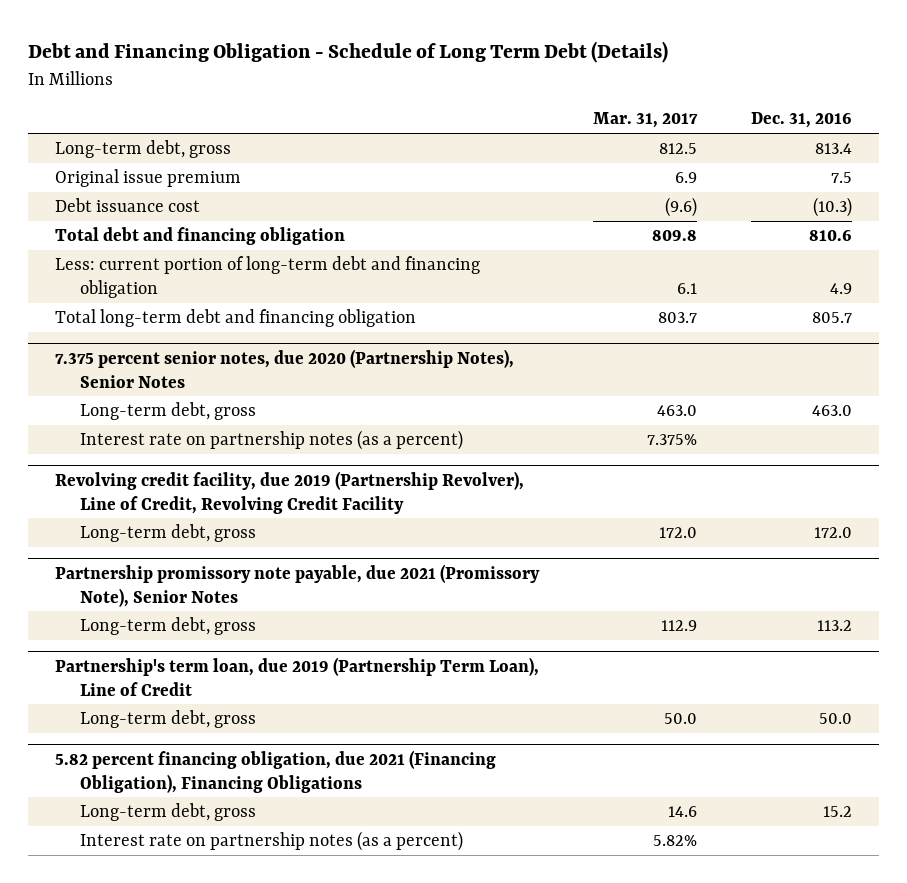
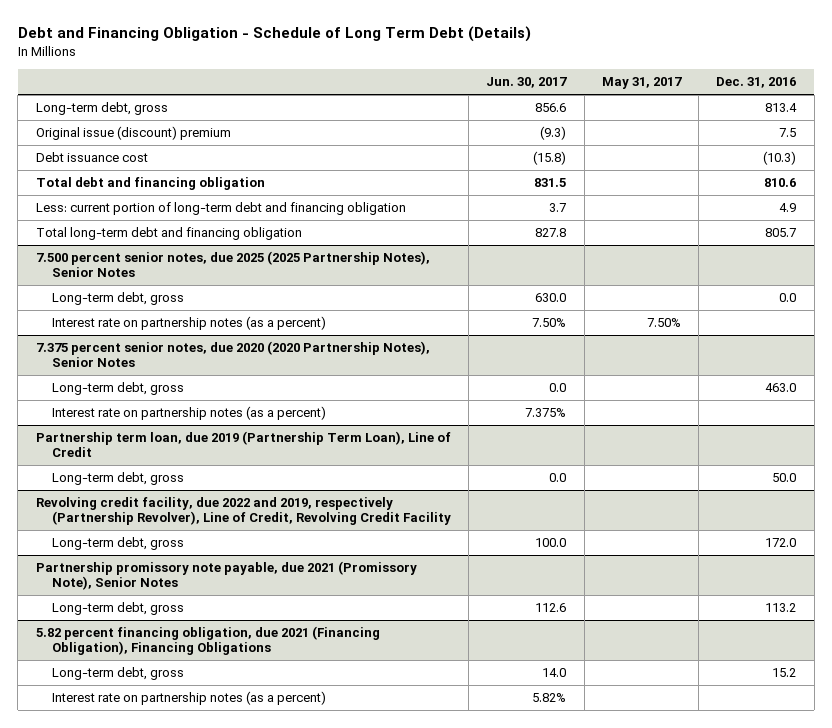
[593,112,699,129] Mar. 31, 2017 -> none
none -> [486,77,568,89] Jun. 30, 2017
none -> [601,77,682,90] May 31, 2017
[55,168,242,187] Original issue premium -> [35,126,231,141] Original issue (discount) premium
none -> [35,251,430,278] 7.500 percent senior notes, due 2025 (2025 Partnership Notes), Senior Notes
none -> [51,292,184,306] Long-term debt, gross
none -> [51,316,326,331] Interest rate on partnership notes (as a percent)
[55,348,515,388] 7.375 percent senior notes, due 2020 (Partnership Notes), Senior Notes -> [35,341,430,368] 7.375 percent senior notes, due 2020 (2020 Partnership Notes), Senior Notes
none -> [35,431,451,458] Partnership term loan, due 2019 (Partnership Term Loan), Line of Credit
none -> [51,472,184,486] Long-term debt, gross
[55,470,525,514] Revolving credit facility, due 2019 (Partnership Revolver), Line of Credit, Revolving Credit Facility -> [35,497,451,526] Revolving credit facility, due 2022 and 2019, respectively (Partnership Revolver), Line of Credit, Revolving Credit Facility
[55,656,540,696] Partnership's term loan, due 2019 (Partnership Term Loan), Line of Credit -> none
[79,709,256,728] Long-term debt, gross -> none

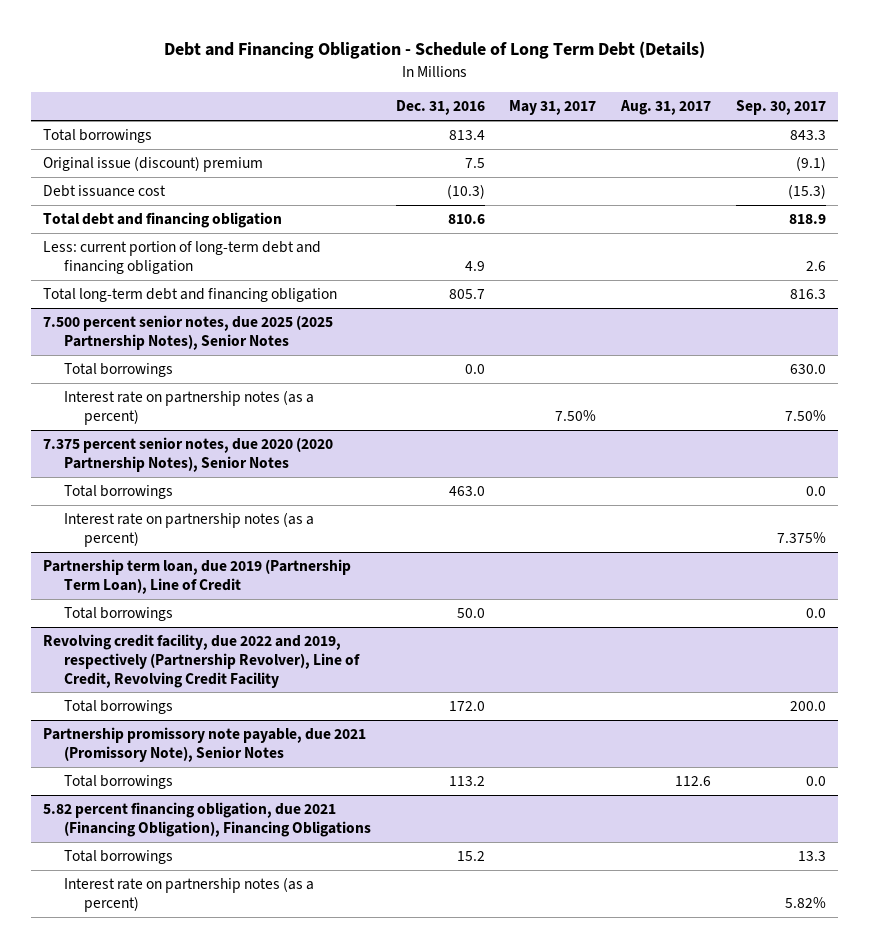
[486,77,568,89] Jun. 30, 2017 -> none
none -> [619,100,711,116] Aug. 31, 2017
none -> [735,100,826,116] Sep. 30, 2017
[35,102,168,116] Long-term debt, gross -> [43,129,153,144] Total borrowings
[51,292,184,306] Long-term debt, gross -> [63,363,173,378] Total borrowings
[51,382,184,396] Long-term debt, gross -> [63,485,173,500] Total borrowings
[51,472,184,486] Long-term debt, gross -> [63,607,173,622] Total borrowings
[51,537,184,551] Long-term debt, gross -> [63,700,173,715] Total borrowings
[51,602,184,616] Long-term debt, gross -> [63,775,173,790] Total borrowings
[51,667,184,681] Long-term debt, gross -> [63,850,173,865] Total borrowings

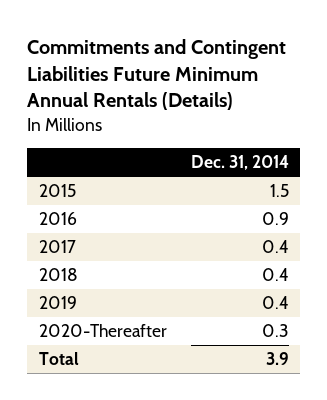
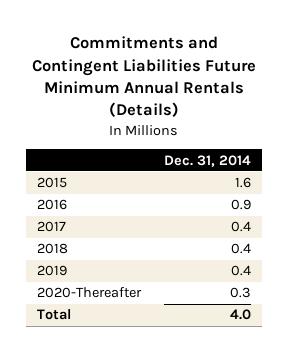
[269,183,289,197] 1.5 -> [234,177,251,189] 1.6
[265,351,289,365] 3.9 -> [229,309,251,321] 4.0

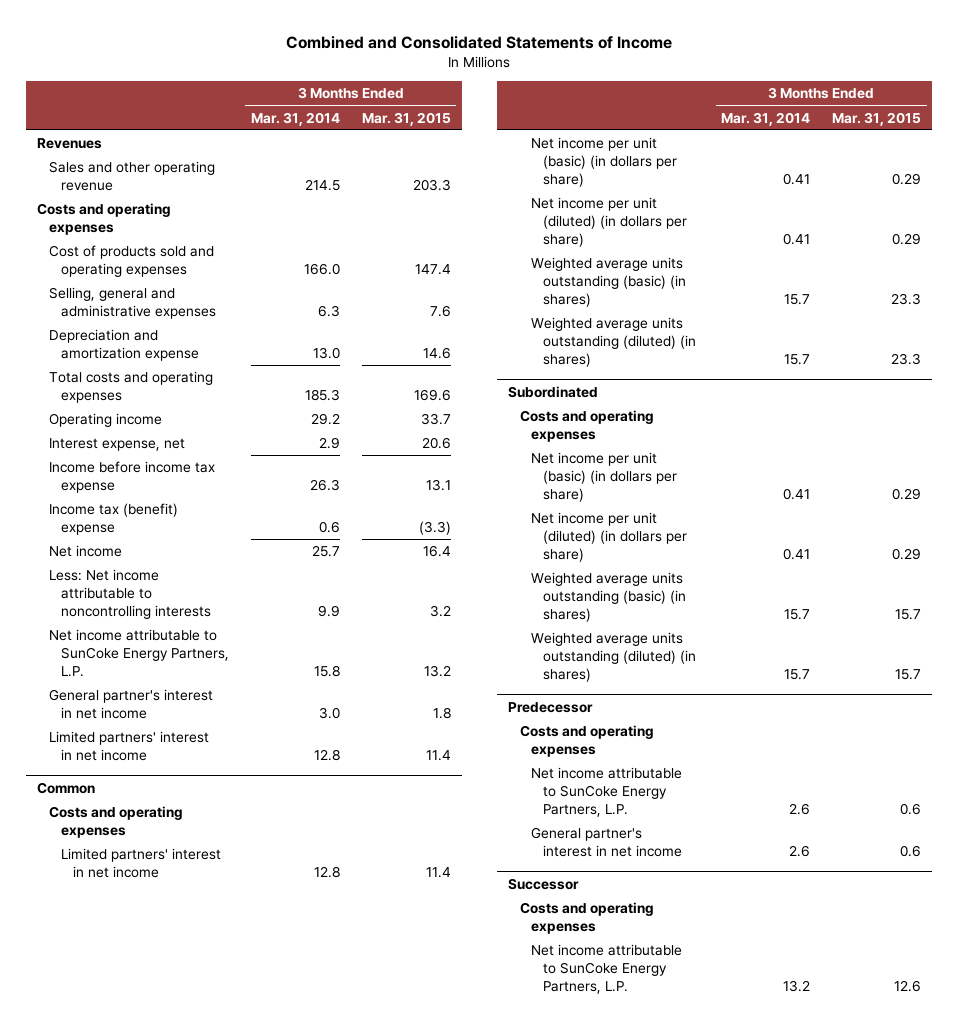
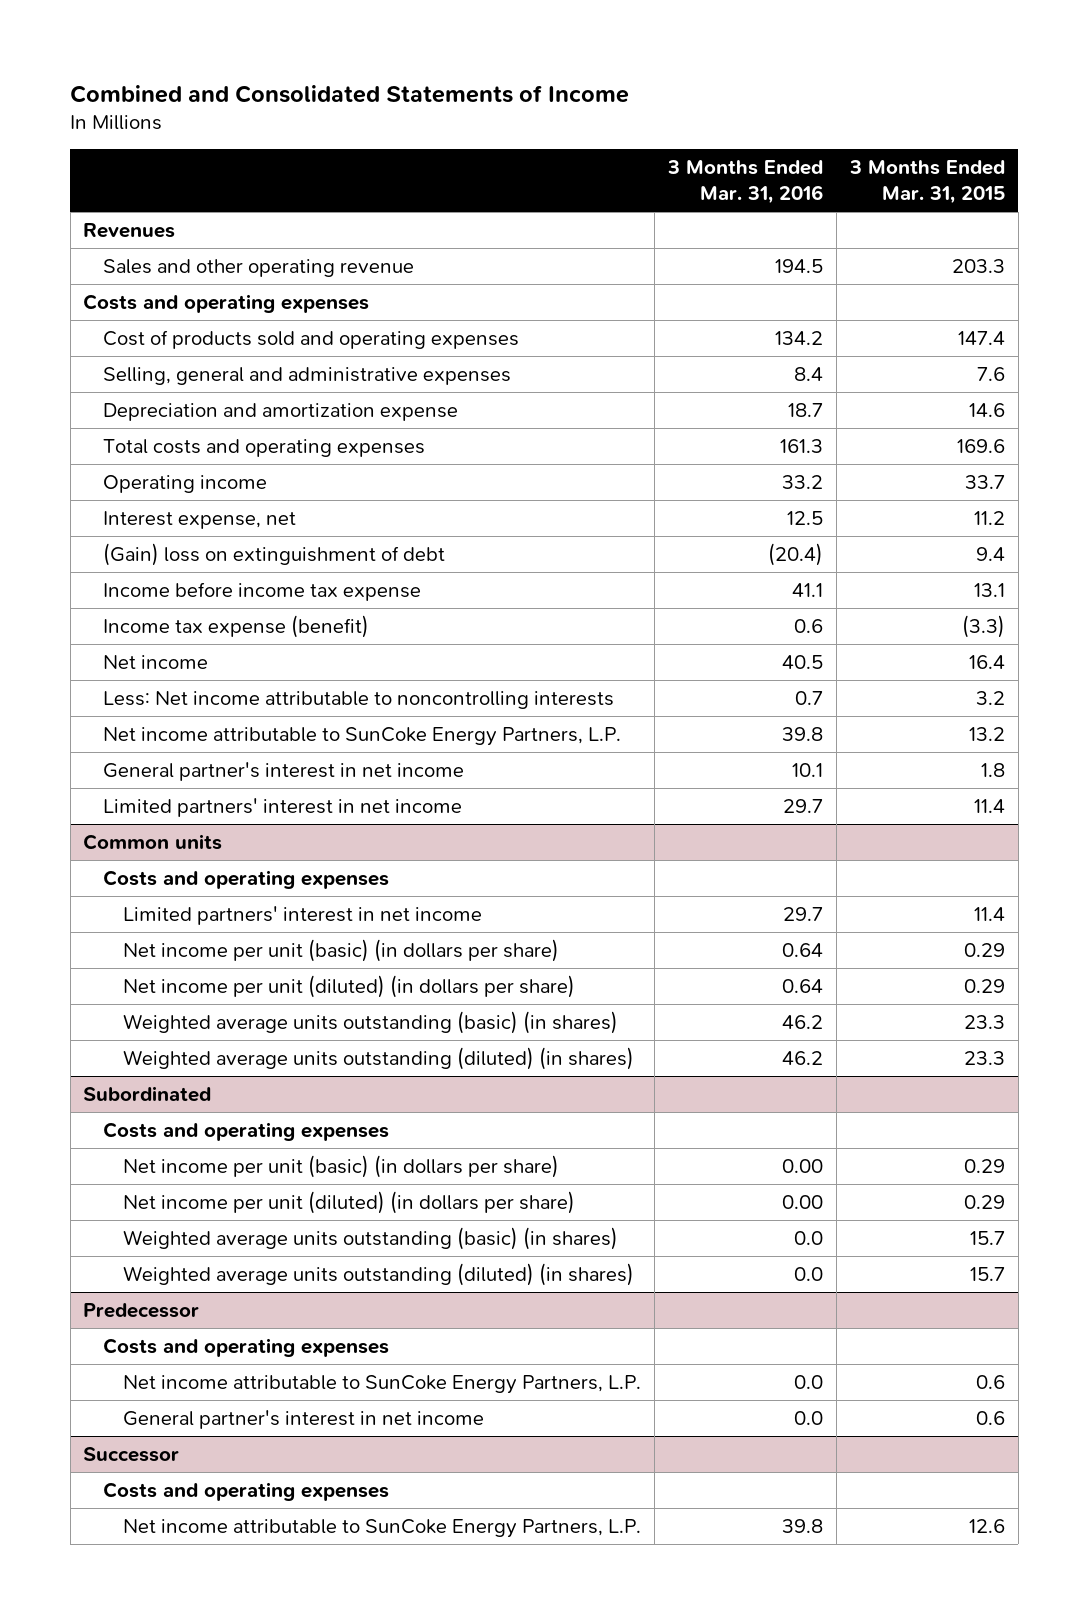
[250,111,340,126] Mar. 31, 2014 -> none
none -> [666,160,823,205] 3 Months Ended Mar. 31, 2016
[421,437,451,450] 20.6 -> [973,510,1005,525] 11.2
none -> [103,542,446,566] (Gain) loss on extinguishment of debt
[49,503,179,535] Income tax (benefit) expense -> [103,614,370,638] Income tax expense (benefit)
[37,781,96,794] Common -> [83,833,223,850] Common units

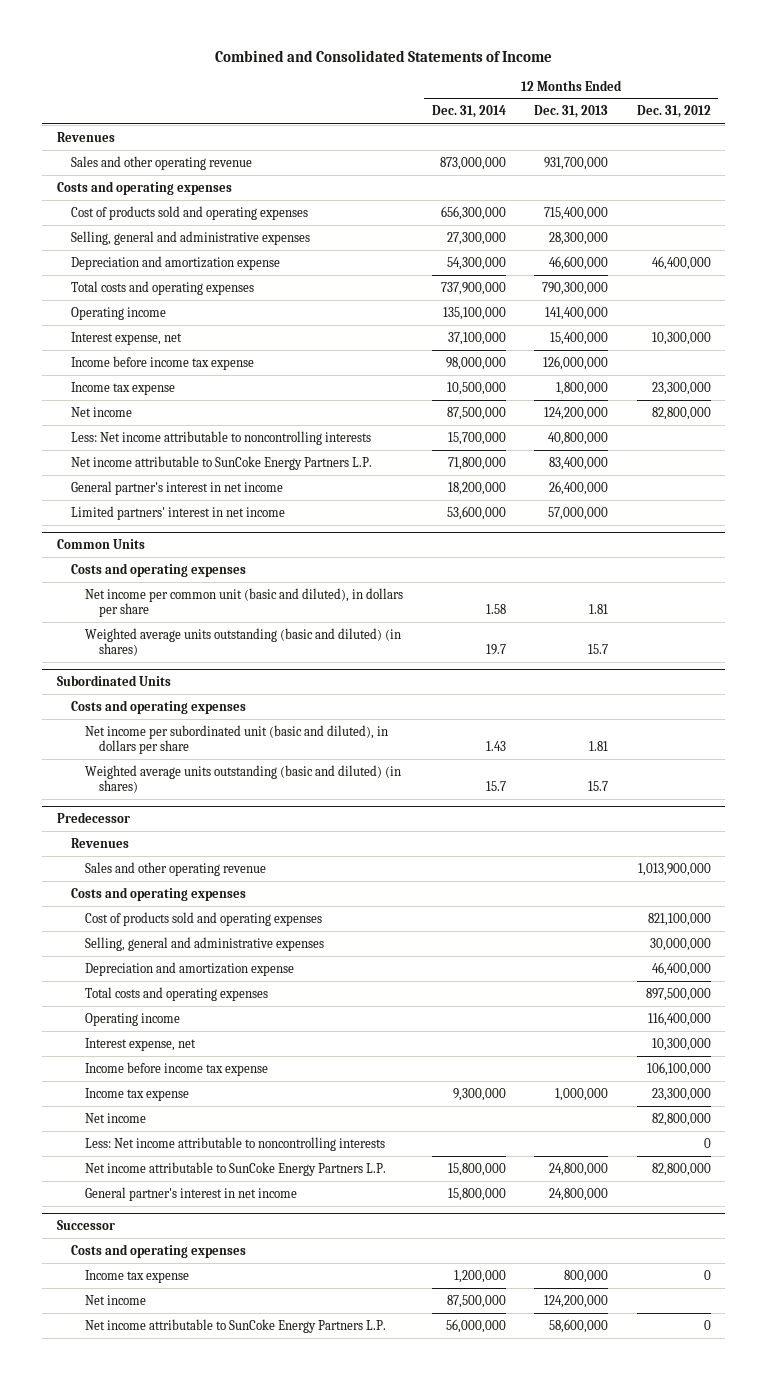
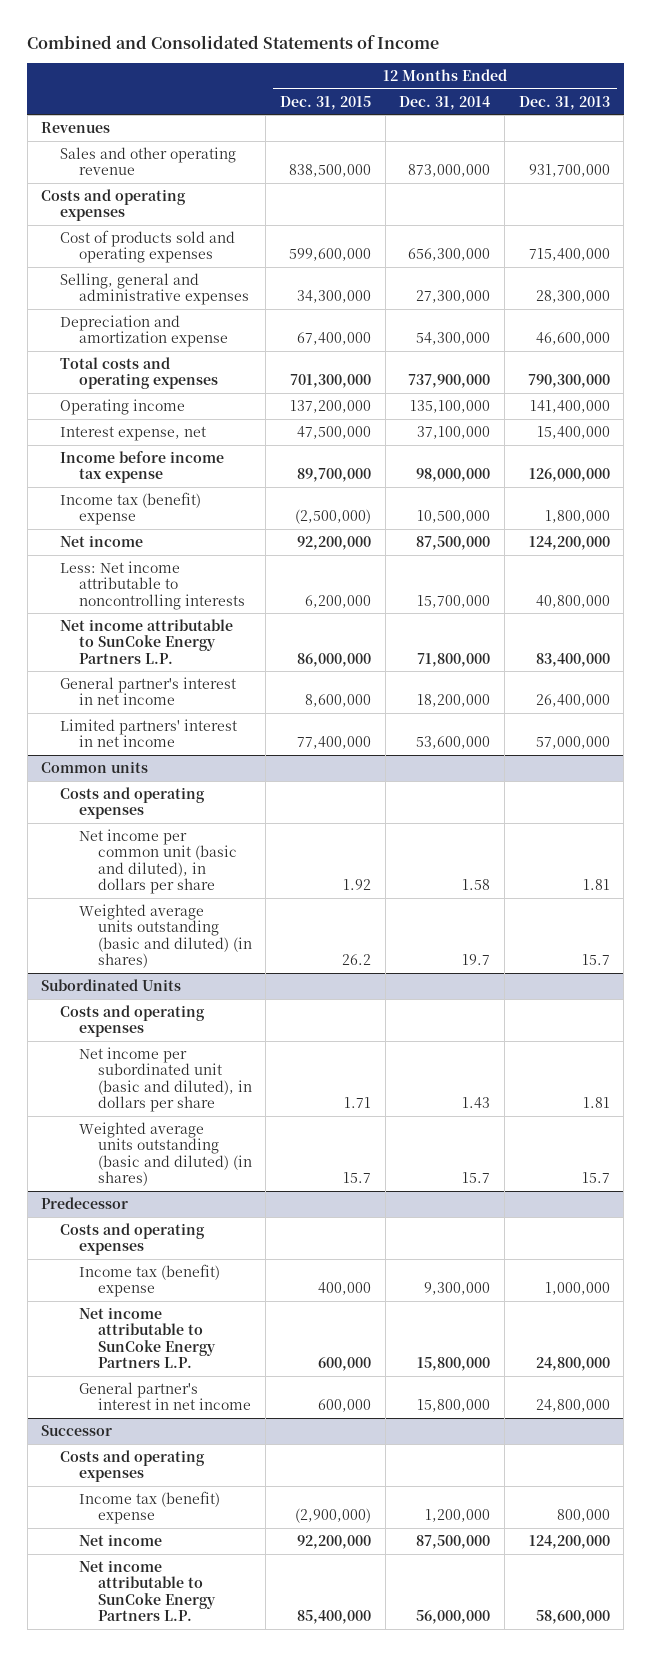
[636,105,711,119] Dec. 31, 2012 -> none
none -> [280,95,372,110] Dec. 31, 2015
[70,381,175,395] Income tax expense -> [60,491,202,526] Income tax (benefit) expense
[56,539,145,550] Common Units -> [41,760,149,773] Common units
[70,837,129,848] Revenues -> none
[84,861,266,876] Sales and other operating revenue -> none
[84,911,322,926] Cost of products sold and operating expenses -> none
[84,936,324,951] Selling, general and administrative expenses -> none
[84,961,294,976] Depreciation and amortization expense -> none
[84,986,268,1001] Total costs and operating expenses -> none
[84,1012,180,1026] Operating income -> none
[84,1037,196,1051] Interest expense, net -> none
[84,1061,268,1076] Income before income tax expense -> none
[84,1112,146,1123] Net income -> none
[84,1136,385,1151] Less: Net income attributable to noncontrolling interests -> none
[84,1087,189,1101] Income tax expense -> [78,1263,220,1298] Income tax (benefit) expense
[84,1269,189,1283] Income tax expense -> [78,1490,220,1525] Income tax (benefit) expense

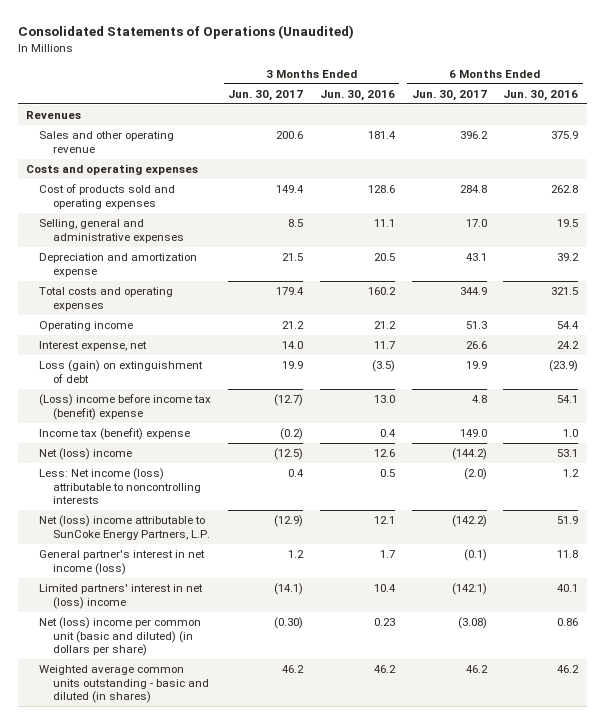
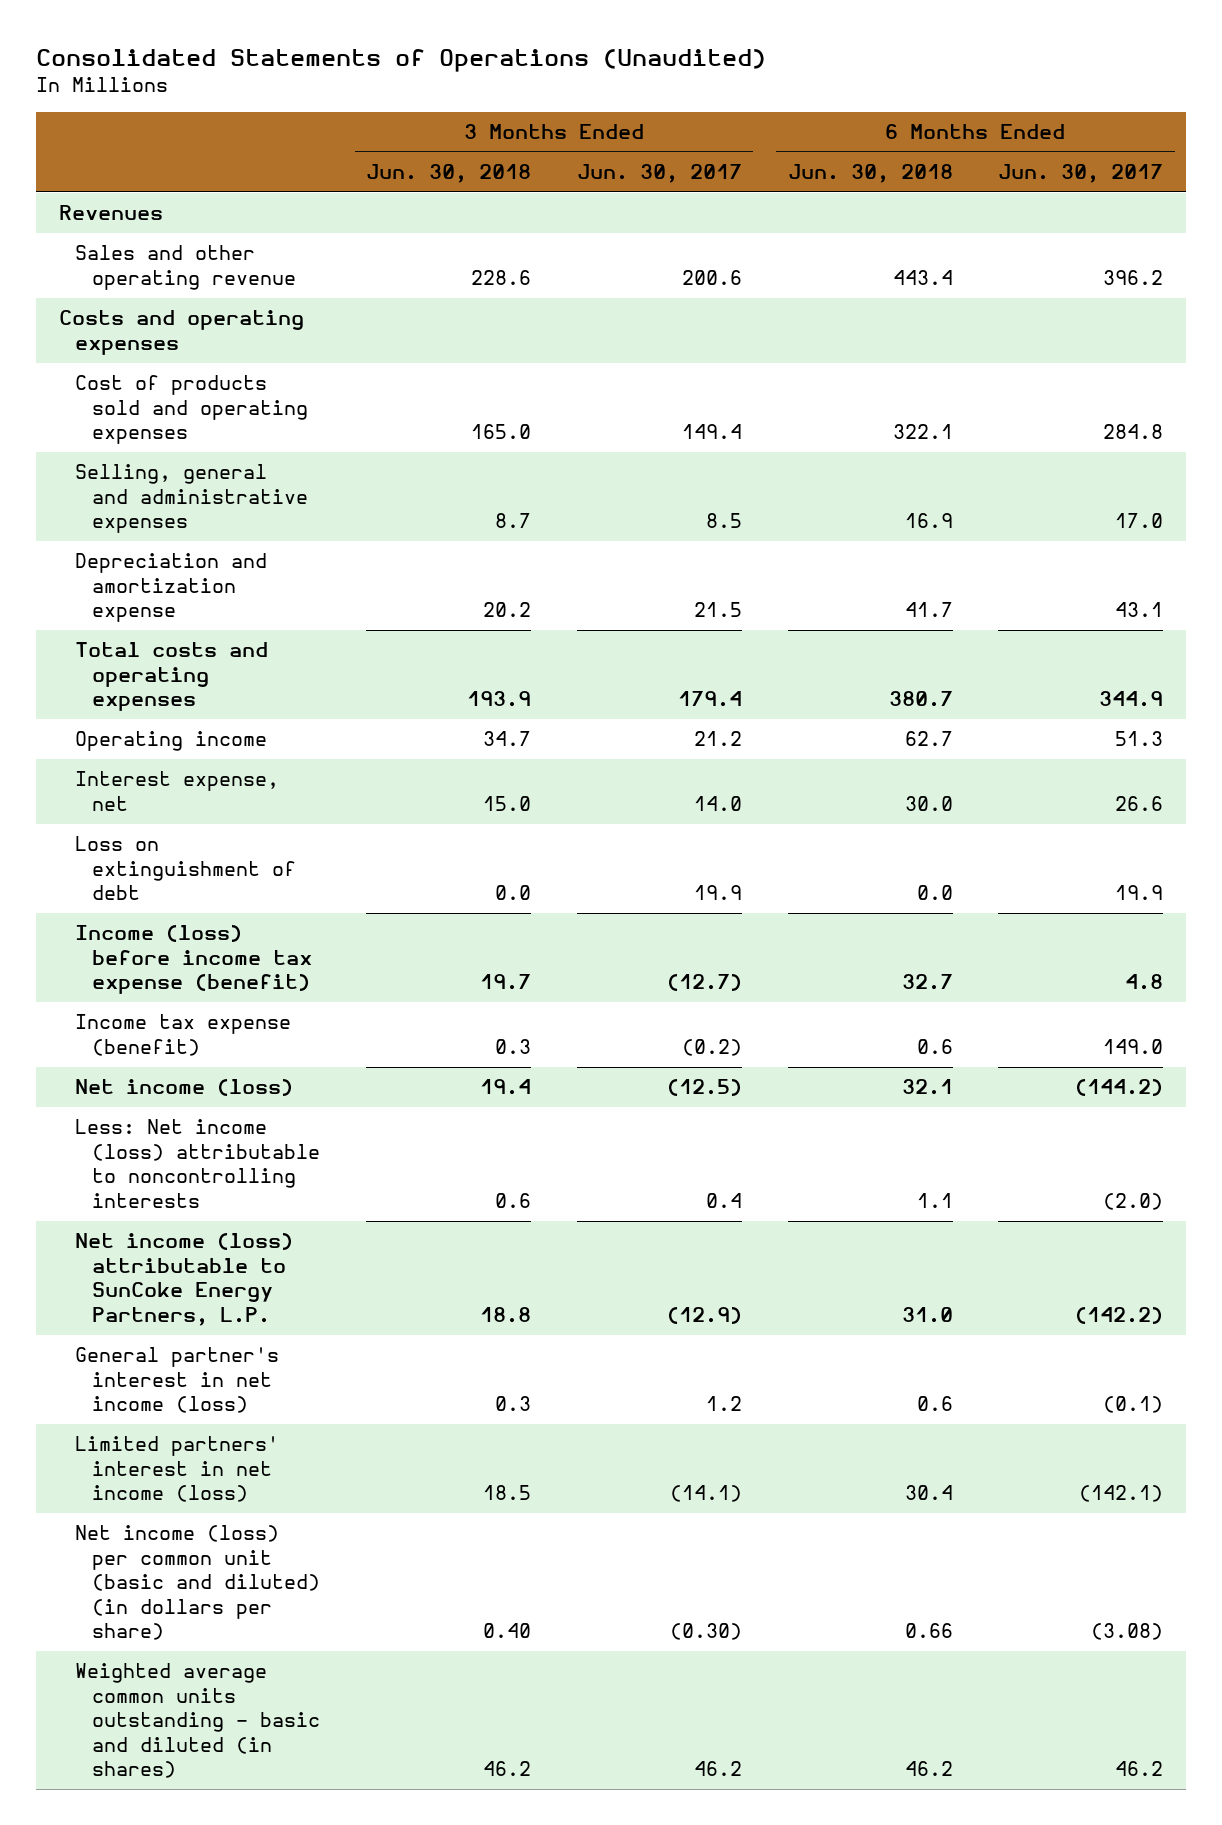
[319,89,395,101] Jun. 30, 2016 -> none
[503,89,579,101] Jun. 30, 2016 -> none
none -> [366,164,532,184] Jun. 30, 2018
none -> [787,164,953,184] Jun. 30, 2018
[39,360,204,383] Loss (gain) on extinguishment of debt -> [75,836,297,901] Loss on extinguishment of debt
[39,394,212,420] (Loss) income before income tax (benefit) expense -> [75,925,313,995] Income (loss) before income tax expense (benefit)
[39,428,191,441] Income tax (benefit) expense -> [75,1014,292,1056] Income tax expense (benefit)
[39,448,133,461] Net (loss) income -> [75,1079,294,1097] Net income (loss)
[39,515,210,540] Net (loss) income attributable to SunCoke Energy Partners, L.P. -> [75,1233,294,1326] Net income (loss) attributable to SunCoke Energy Partners, L.P.
[39,584,204,609] Limited partners' interest in net (loss) income -> [75,1436,280,1503] Limited partners' interest in net income (loss)
[39,617,202,657] Net (loss) income per common unit (basic and diluted) (in dollars per share) -> [75,1525,321,1641] Net income (loss) per common unit (basic and diluted) (in dollars per share)

